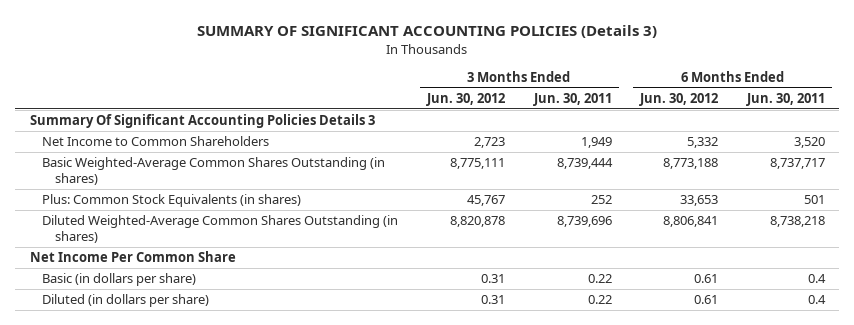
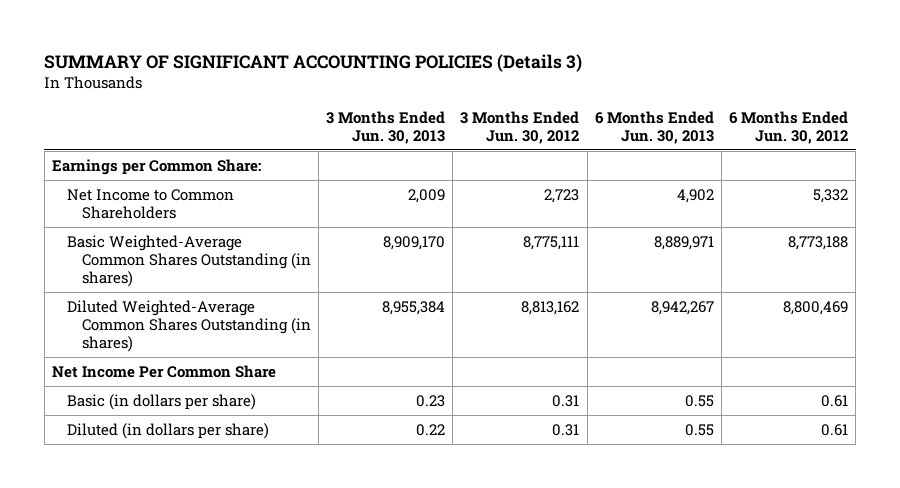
[532,93,612,107] Jun. 30, 2011 -> none
[745,93,825,107] Jun. 30, 2011 -> none
none -> [326,110,446,144] 3 Months Ended Jun. 30, 2013
none -> [594,110,714,144] 6 Months Ended Jun. 30, 2013
[29,114,375,129] Summary Of Significant Accounting Policies Details 3 -> none
none -> [51,158,261,175] Earnings per Common Share:
[42,194,302,208] Plus: Common Stock Equivalents (in shares) -> none
[450,216,506,228] 8,820,878 -> [521,300,580,315] 8,813,162
[663,216,719,228] 8,806,841 -> [782,300,848,315] 8,800,469

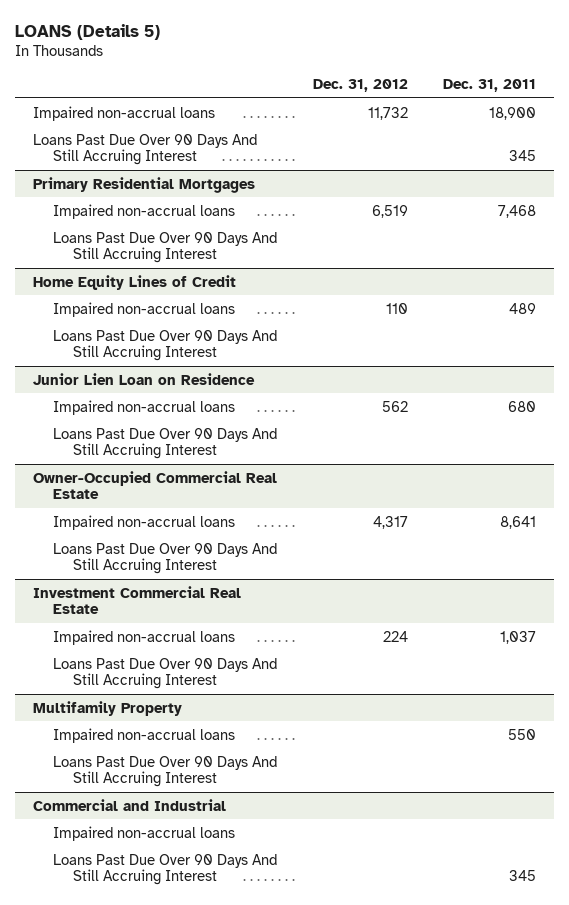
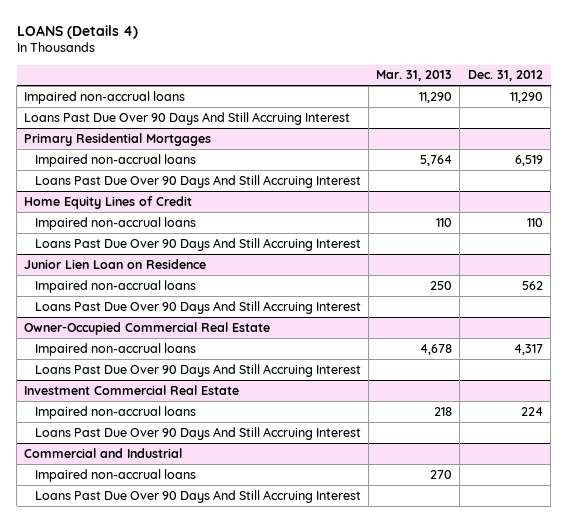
[14,23,160,40] LOANS (Details 5) -> [16,24,138,39] LOANS (Details 4)
[443,79,537,93] Dec. 31, 2011 -> none
none -> [376,70,453,82] Mar. 31, 2013
[367,106,408,120] 11,732 -> [509,91,543,103] 11,290
[32,700,182,716] Multifamily Property -> none
[52,727,235,743] Impaired non-accrual loans -> none
[52,755,277,788] Loans Past Due Over 90 Days And Still Accruing Interest -> none

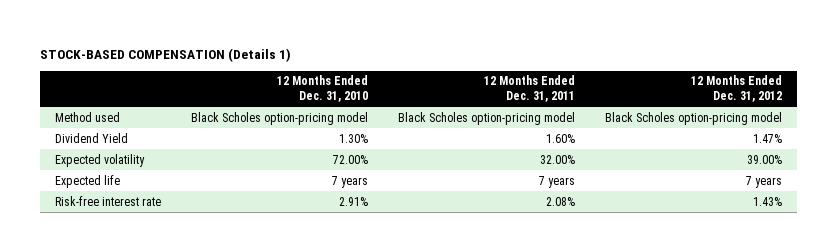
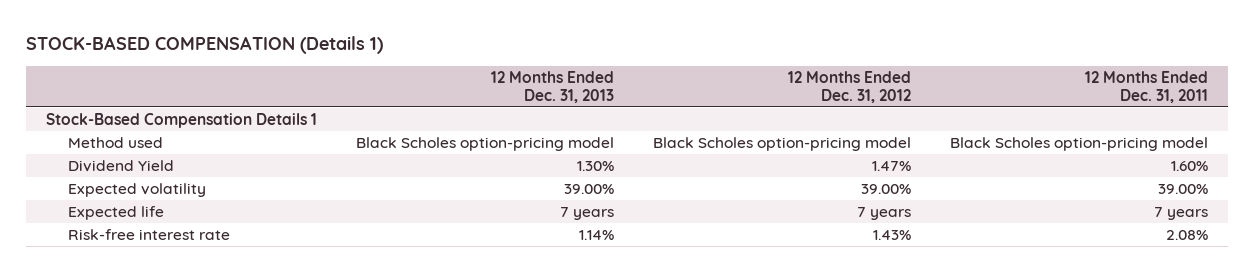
[277,75,369,102] 12 Months Ended Dec. 31, 2010 -> none
none -> [491,71,615,103] 12 Months Ended Dec. 31, 2013
none -> [45,113,317,129] Stock-Based Compensation Details 1
[540,154,576,164] 32.00% -> [1158,184,1209,195] 39.00%

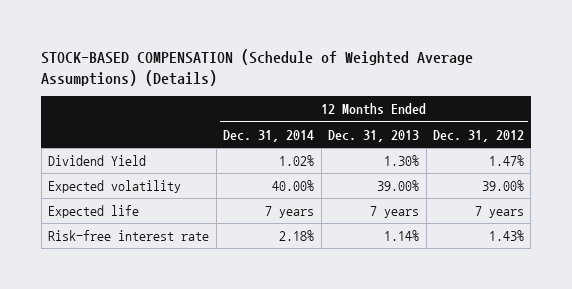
[26,36,384,55] STOCK-BASED COMPENSATION (Details 1) -> [41,49,474,87] STOCK-BASED COMPENSATION (Schedule of Weighted Average Assumptions) (Details)
[1085,71,1209,103] 12 Months Ended Dec. 31, 2011 -> none
none -> [223,129,315,142] Dec. 31, 2014
[45,113,317,129] Stock-Based Compensation Details 1 -> none
[67,137,163,149] Method used -> none

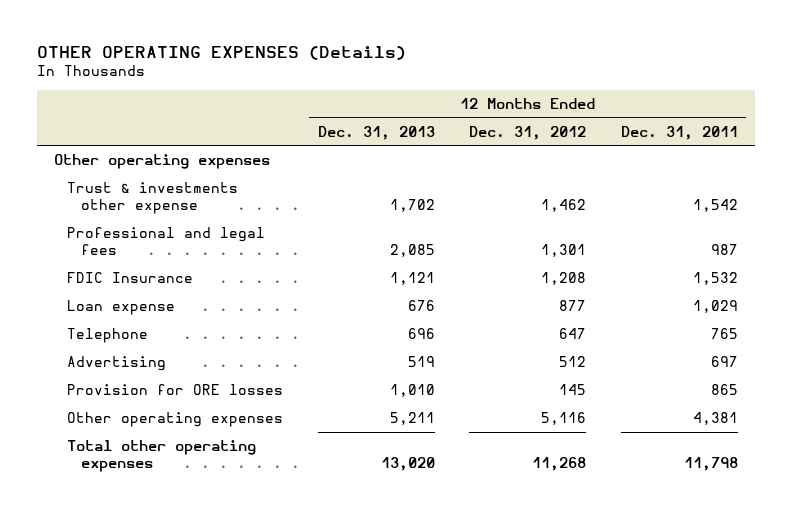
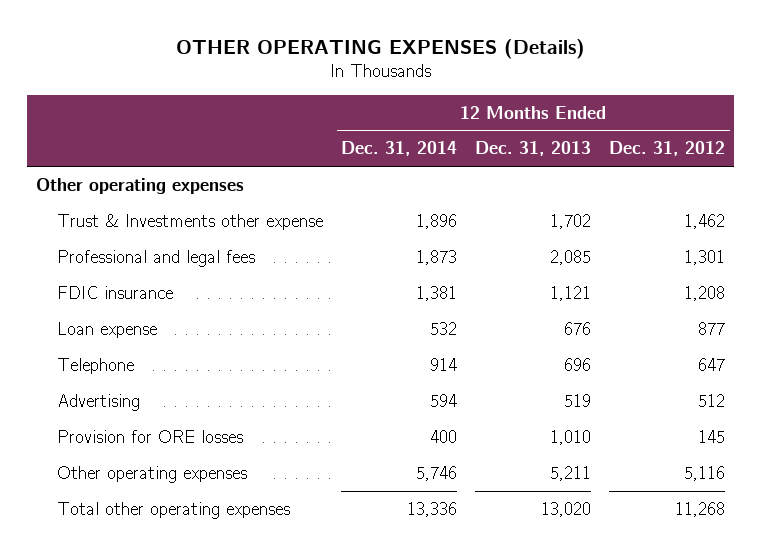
[620,125,738,140] Dec. 31, 2011 -> none
none -> [341,141,458,157] Dec. 31, 2014
[67,181,239,215] Trust & investments other expense -> [57,213,324,230] Trust & Investments other expense
[67,271,194,283] FDIC Insurance -> [57,285,174,299] FDIC insurance

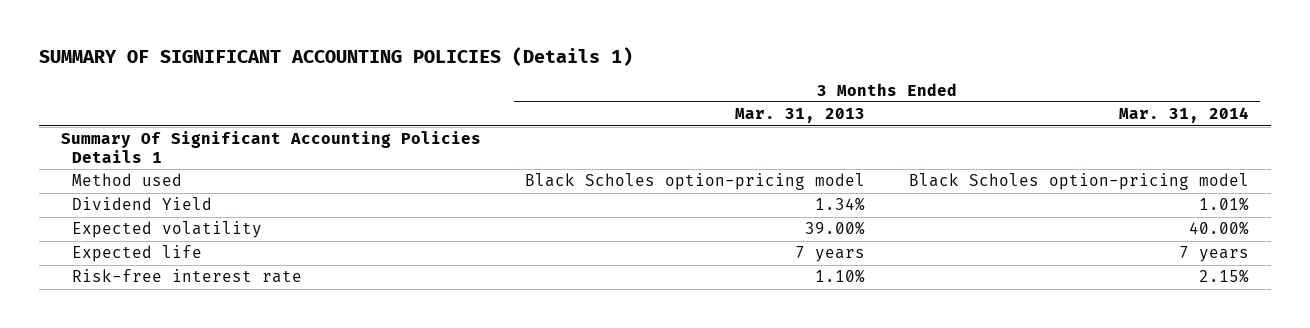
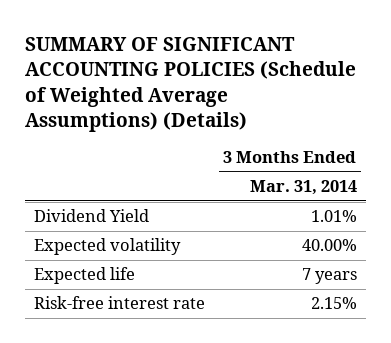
[38,46,633,66] SUMMARY OF SIGNIFICANT ACCOUNTING POLICIES (Details 1) -> [25,36,357,132] SUMMARY OF SIGNIFICANT ACCOUNTING POLICIES (Schedule of Weighted Average Assumptions) (Details)
[734,108,865,124] Mar. 31, 2013 -> none
[60,131,481,163] Summary Of Significant Accounting Policies Details 1 -> none
[71,173,182,187] Method used -> none

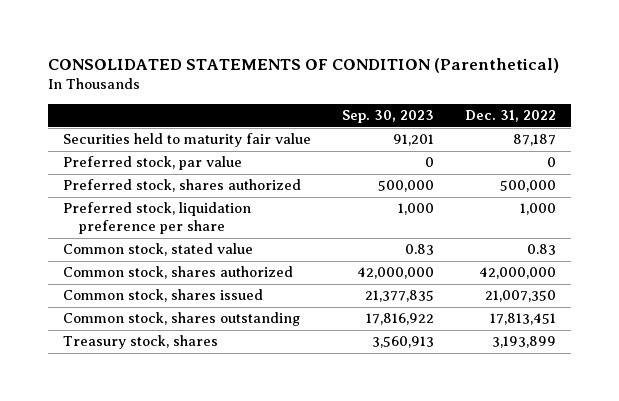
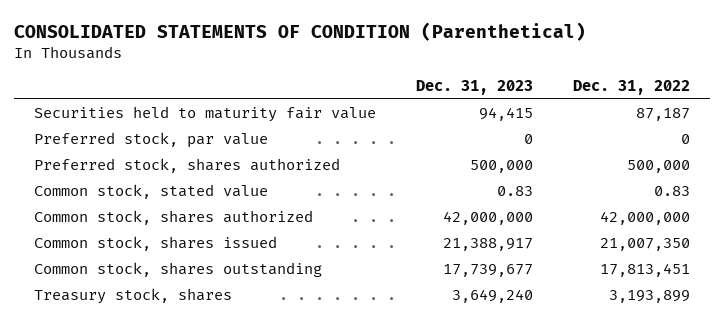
[342,110,435,124] Sep. 30, 2023 -> none
none -> [416,80,534,96] Dec. 31, 2023
[63,202,252,235] Preferred stock, liquidation preference per share -> none

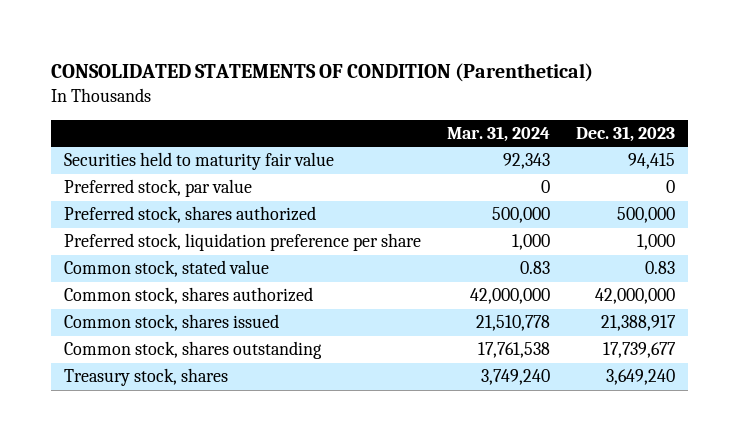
[573,80,691,96] Dec. 31, 2022 -> none
none -> [447,126,551,143] Mar. 31, 2024
none -> [64,233,422,252] Preferred stock, liquidation preference per share

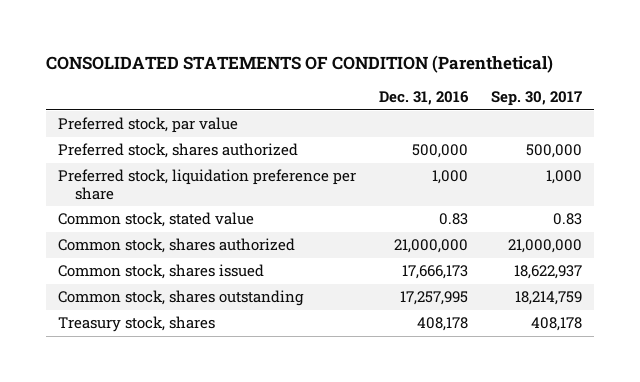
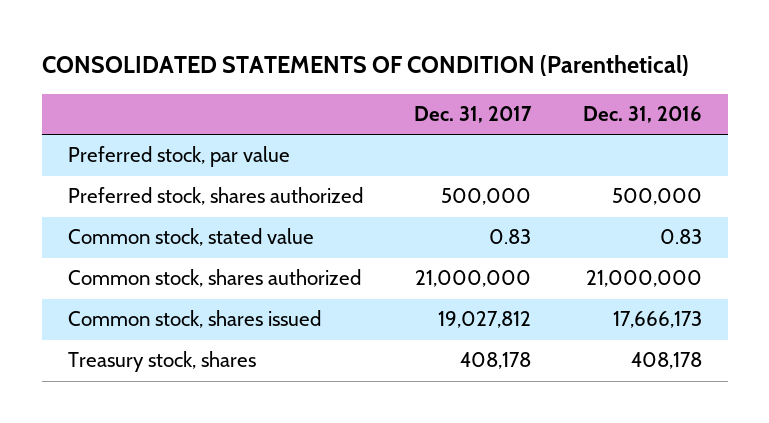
[491,90,583,106] Sep. 30, 2017 -> none
none -> [414,105,533,123] Dec. 31, 2017
[57,169,356,200] Preferred stock, liquidation preference per share -> none
[57,290,304,307] Common stock, shares outstanding -> none

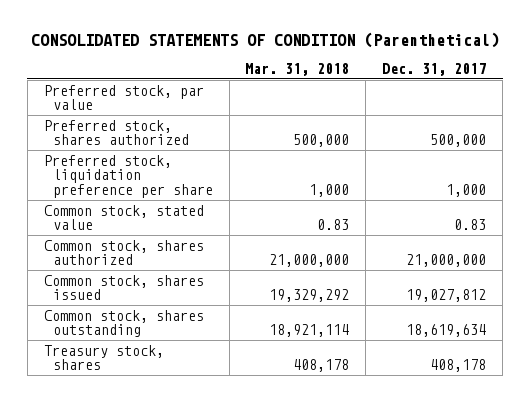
[582,105,702,123] Dec. 31, 2016 -> none
none -> [245,62,350,76] Mar. 31, 2018
none -> [43,155,213,198] Preferred stock, liquidation preference per share
none -> [43,310,204,338] Common stock, shares outstanding

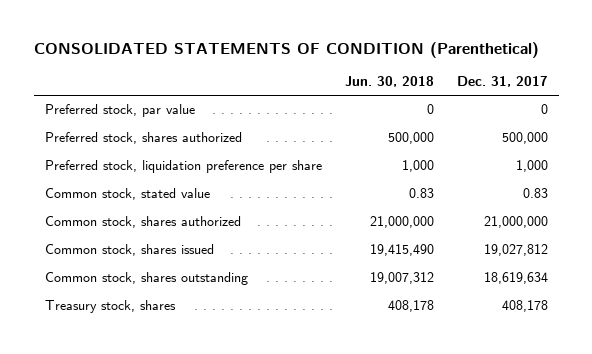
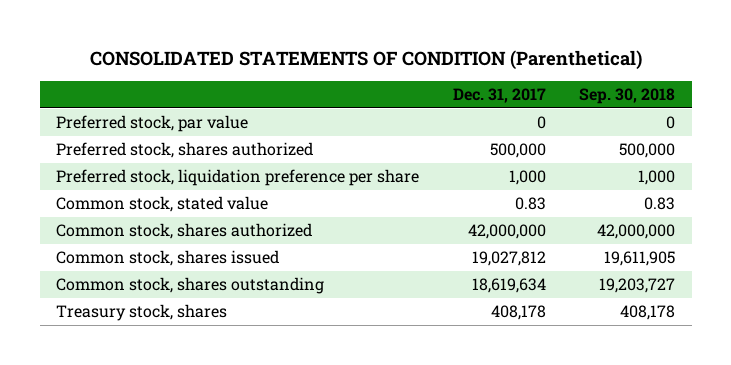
[344,76,434,88] Jun. 30, 2018 -> none
none -> [578,87,675,104] Sep. 30, 2018
[483,216,548,229] 21,000,000 -> [467,224,546,240] 42,000,000

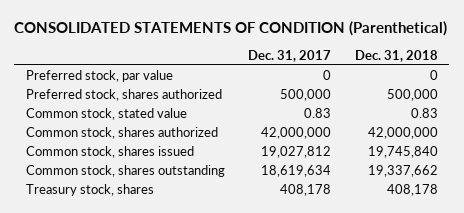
[578,87,675,104] Sep. 30, 2018 -> none
none -> [354,49,438,62] Dec. 31, 2018
[56,169,420,187] Preferred stock, liquidation preference per share -> none

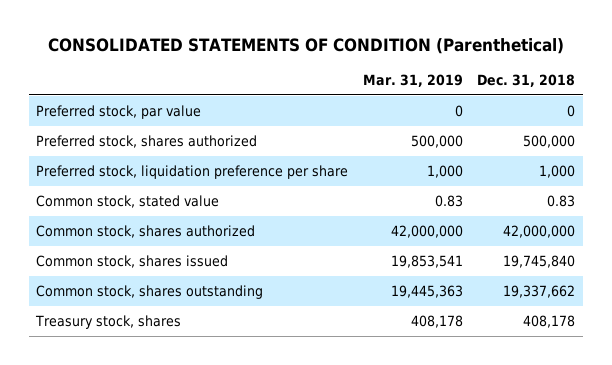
[248,49,332,62] Dec. 31, 2017 -> none
none -> [362,73,463,87] Mar. 31, 2019
none -> [36,164,349,179] Preferred stock, liquidation preference per share

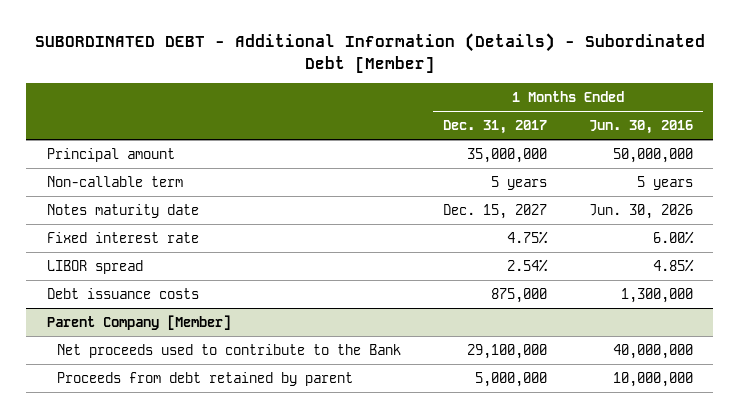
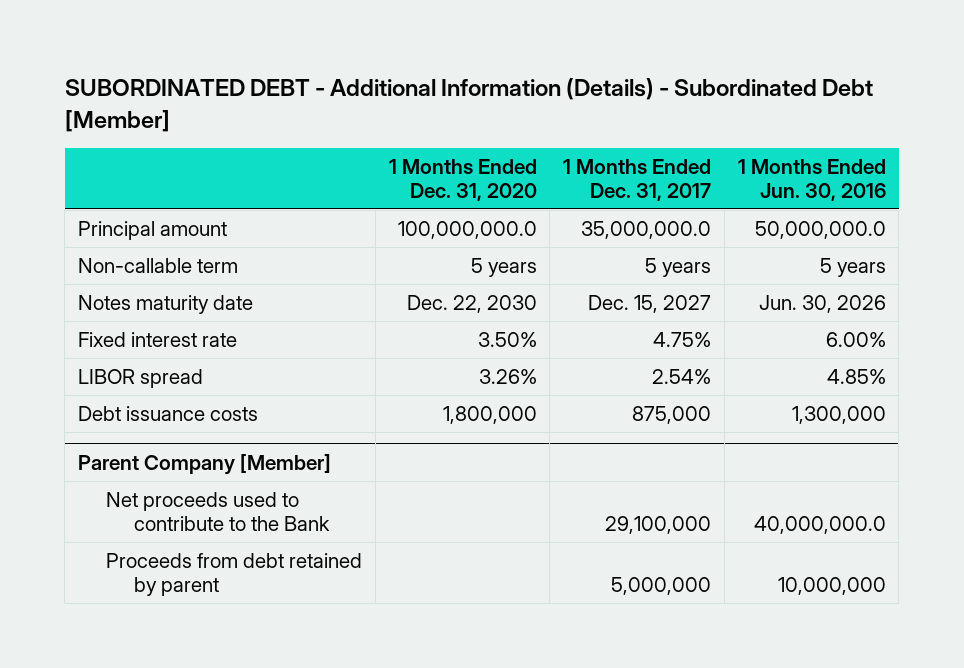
none -> [388,159,537,202] 1 Months Ended Dec. 31, 2020
[466,147,547,163] 35,000,000 -> [581,220,712,239] 35,000,000.0
[612,147,693,163] 50,000,000 -> [754,220,886,239] 50,000,000.0
[612,343,693,359] 40,000,000 -> [753,515,886,534] 40,000,000.0

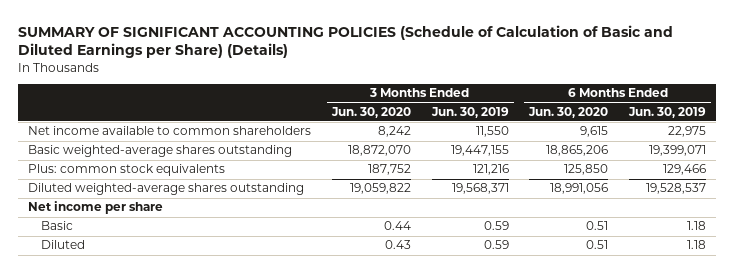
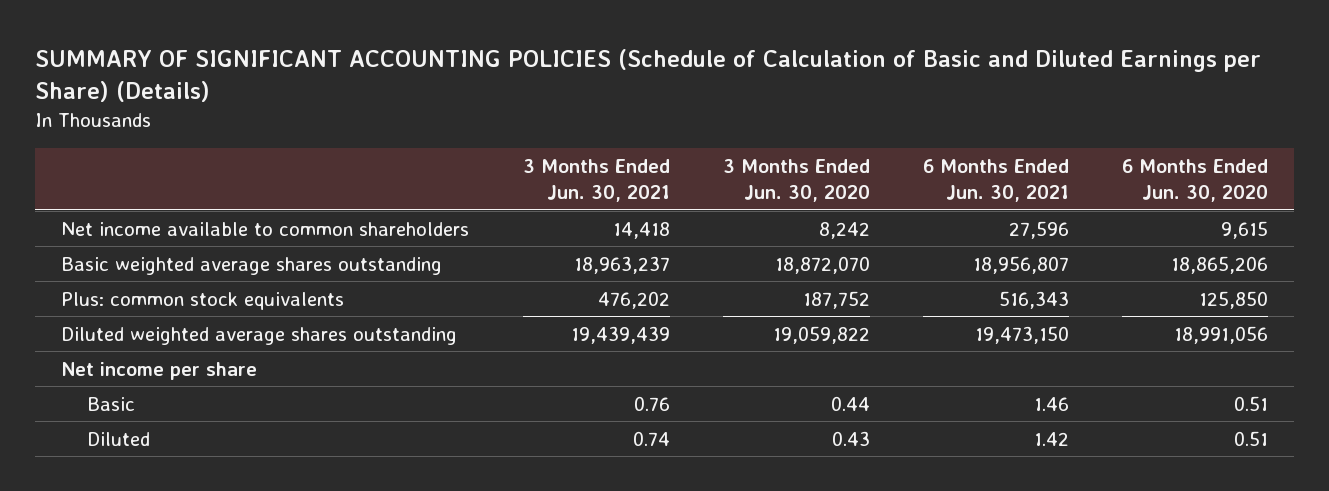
[430,106,509,118] Jun. 30, 2019 -> none
[627,106,706,118] Jun. 30, 2019 -> none
none -> [522,158,670,203] 3 Months Ended Jun. 30, 2021
none -> [922,158,1069,203] 6 Months Ended Jun. 30, 2021
[28,145,293,158] Basic weighted-average shares outstanding -> [61,256,443,275] Basic weighted average shares outstanding
[28,183,305,196] Diluted weighted-average shares outstanding -> [61,326,458,345] Diluted weighted average shares outstanding

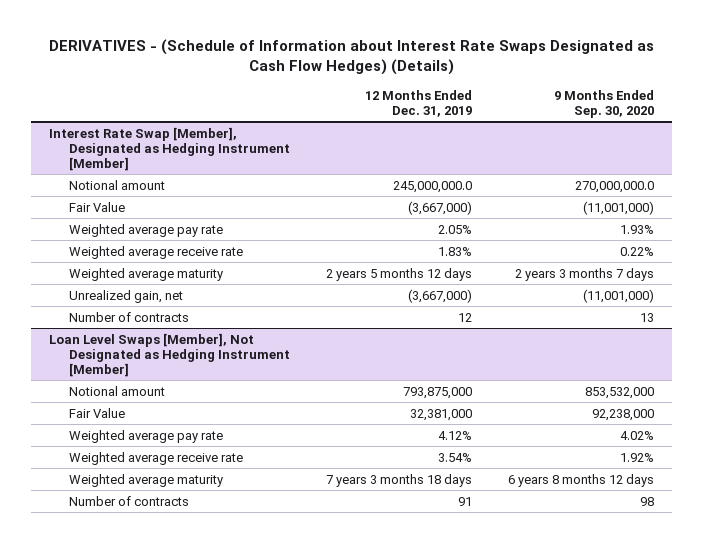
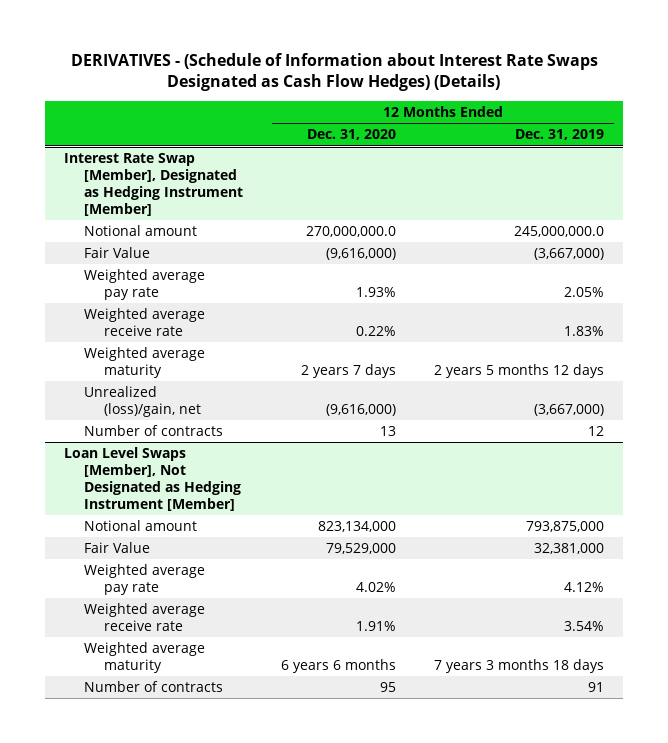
[554,89,655,118] 9 Months Ended Sep. 30, 2020 -> none
none -> [307,129,397,141] Dec. 31, 2020
[68,289,183,303] Unrealized gain, net -> [84,386,202,418] Unrealized (loss)/gain, net

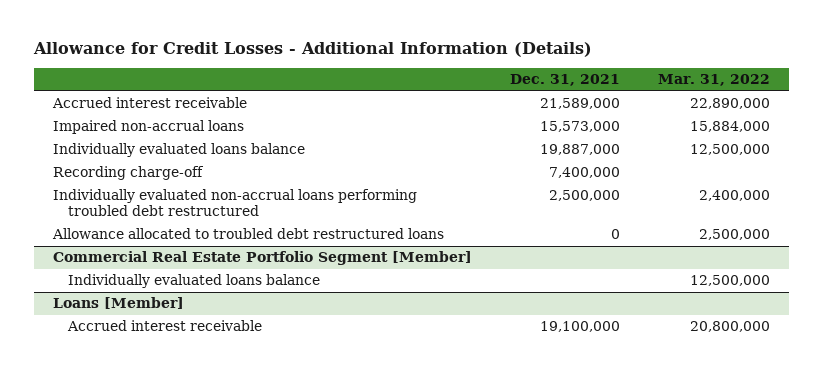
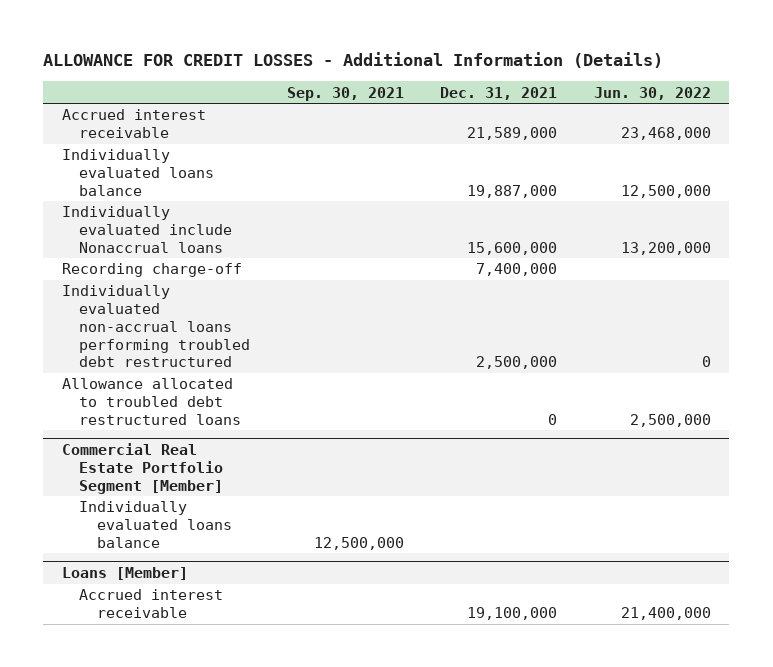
[32,42,592,58] Allowance for Credit Losses - Additional Information (Details) -> [43,52,664,69] ALLOWANCE FOR CREDIT LOSSES - Additional Information (Details)
[657,74,770,87] Mar. 31, 2022 -> none
none -> [286,86,404,101] Sep. 30, 2021
none -> [594,86,712,100] Jun. 30, 2022
[52,120,244,135] Impaired non-accrual loans -> none
none -> [61,206,233,253] Individually evaluated include Nonaccrual loans

